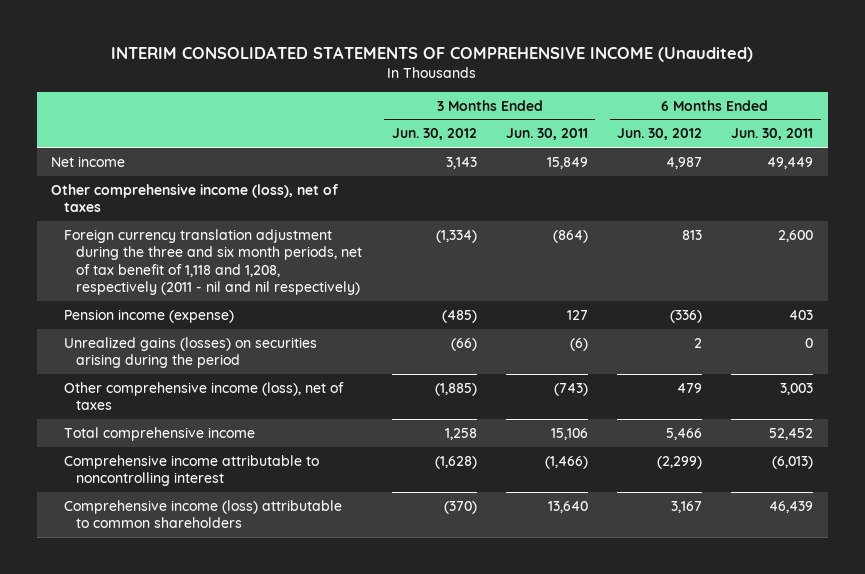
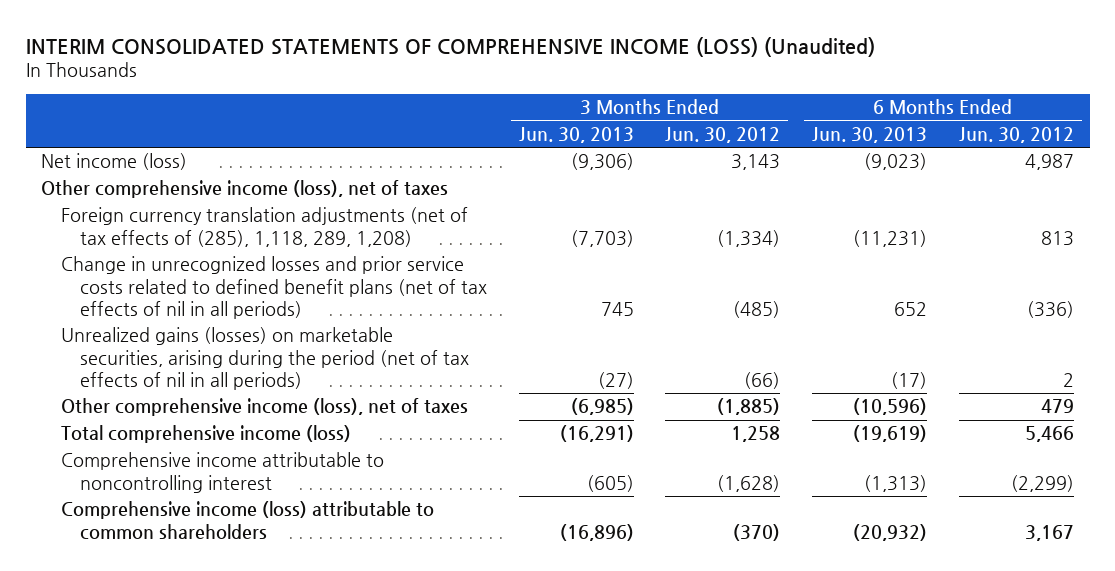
[111,45,754,62] INTERIM CONSOLIDATED STATEMENTS OF COMPREHENSIVE INCOME (Unaudited) -> [25,36,875,57] INTERIM CONSOLIDATED STATEMENTS OF COMPREHENSIVE INCOME (LOSS) (Unaudited)
[505,128,588,141] Jun. 30, 2011 -> none
[731,128,814,141] Jun. 30, 2011 -> none
none -> [518,127,634,144] Jun. 30, 2013
none -> [812,127,928,144] Jun. 30, 2013
[51,155,126,167] Net income -> [41,153,188,171] Net income (loss)
[63,228,363,295] Foreign currency translation adjustment during the three and six month periods, net of tax benefit of 1,118 and 1,208, respectively (2011 - nil and nil respectively) -> [60,207,468,247] Foreign currency translation adjustments (net of tax effects of (285), 1,118, 289, 1,208)
[63,308,234,323] Pension income (expense) -> [60,256,488,319] Change in unrecognized losses and prior service costs related to defined benefit plans (net of tax effects of nil in all periods)
[63,336,317,369] Unrealized gains (losses) on securities arising during the period -> [60,327,470,390] Unrealized gains (losses) on marketable securities, arising during the period (net of tax effects of nil in all periods)
[63,426,255,441] Total comprehensive income -> [60,425,351,444] Total comprehensive income (loss)

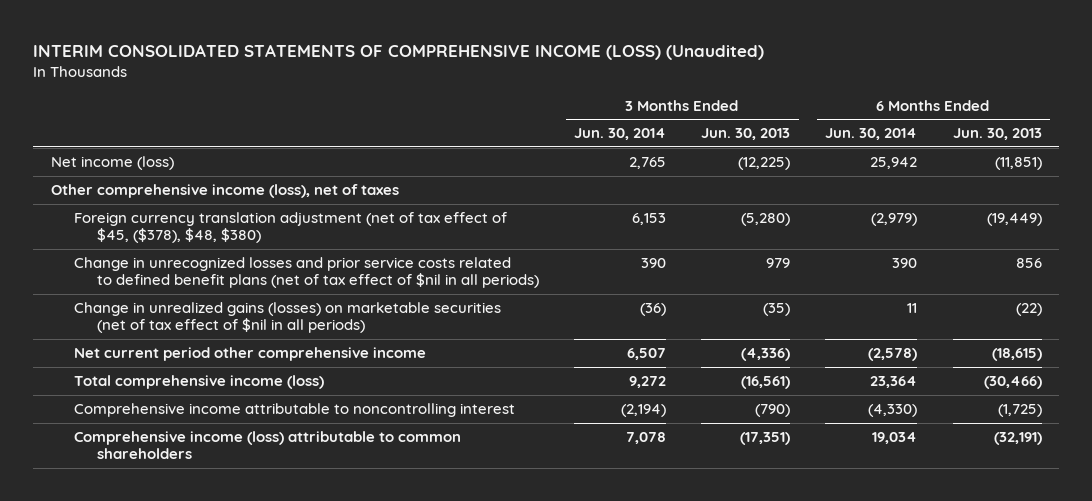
[665,127,781,144] Jun. 30, 2012 -> none
[958,127,1074,144] Jun. 30, 2012 -> none
none -> [574,128,667,141] Jun. 30, 2014
none -> [825,128,918,141] Jun. 30, 2014
[570,153,634,171] (9,306) -> [738,157,791,171] (12,225)
[864,153,928,171] (9,023) -> [994,157,1042,171] (11,851)
[60,207,468,247] Foreign currency translation adjustments (net of tax effects of (285), 1,118, 289, 1,208) -> [74,212,508,244] Foreign currency translation adjustment (net of tax effect of $45, ($378), $48, $380)
[570,229,634,247] (7,703) -> [741,213,791,227] (5,280)
[853,229,928,247] (11,231) -> [986,213,1042,227] (19,449)
[60,256,488,319] Change in unrecognized losses and prior service costs related to defined benefit plans (net of tax effects of nil in all periods) -> [74,257,540,289] Change in unrecognized losses and prior service costs related to defined benefit plans (net of tax effect of $nil in all periods)
[600,301,634,316] 745 -> [766,258,791,269] 979
[894,301,928,316] 652 -> [1015,258,1042,269] 856
[60,327,470,390] Unrealized gains (losses) on marketable securities, arising during the period (net of tax effects of nil in all periods) -> [74,302,502,334] Change in unrealized gains (losses) on marketable securities (net of tax effect of $nil in all periods)
[597,371,634,389] (27) -> [763,303,791,317] (35)
[891,371,928,389] (17) -> [1015,303,1042,317] (22)
[60,398,468,417] Other comprehensive income (loss), net of taxes -> [74,347,427,362] Net current period other comprehensive income
[570,398,634,416] (6,985) -> [741,348,791,362] (4,336)
[853,398,928,416] (10,596) -> [991,348,1042,362] (18,615)
[559,425,634,443] (16,291) -> [741,376,791,390] (16,561)
[853,425,928,443] (19,619) -> [983,376,1042,390] (30,466)
[586,474,634,492] (605) -> [755,404,791,418] (790)
[864,474,928,492] (1,313) -> [997,404,1042,418] (1,725)
[559,523,634,541] (16,896) -> [740,432,791,446] (17,351)
[853,523,928,541] (20,932) -> [993,432,1042,446] (32,191)

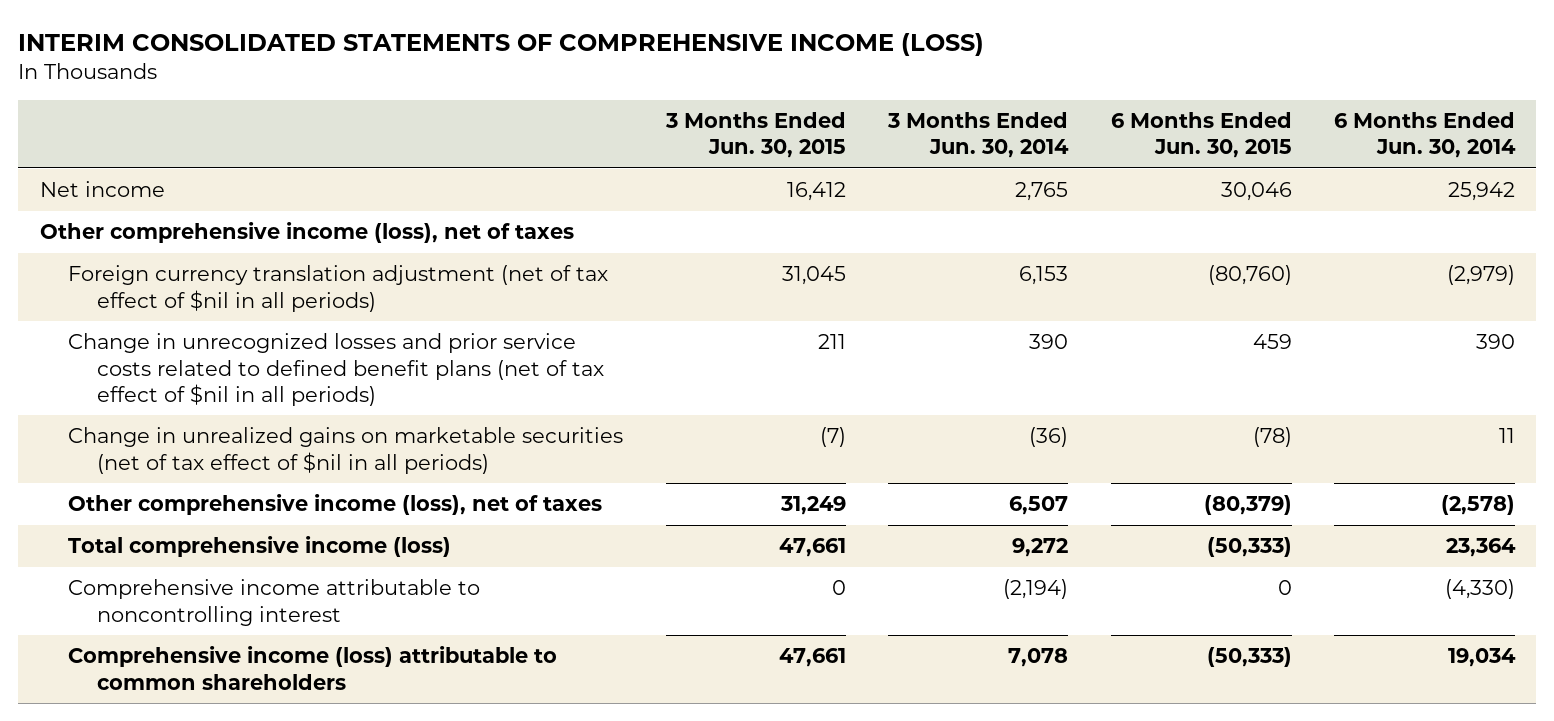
[33,43,765,60] INTERIM CONSOLIDATED STATEMENTS OF COMPREHENSIVE INCOME (LOSS) (Unaudited) -> [18,32,985,56] INTERIM CONSOLIDATED STATEMENTS OF COMPREHENSIVE INCOME (LOSS)
[701,128,791,141] Jun. 30, 2013 -> none
[952,128,1042,141] Jun. 30, 2013 -> none
none -> [664,111,846,159] 3 Months Ended Jun. 30, 2015
none -> [1110,111,1292,159] 6 Months Ended Jun. 30, 2015
[50,156,174,171] Net income (loss) -> [39,181,165,198] Net income
[74,212,508,244] Foreign currency translation adjustment (net of tax effect of $45, ($378), $48, $380) -> [68,265,609,312] Foreign currency translation adjustment (net of tax effect of $nil in all periods)
[74,302,502,334] Change in unrealized gains (losses) on marketable securities (net of tax effect of $nil in all periods) -> [68,427,624,474] Change in unrealized gains on marketable securities (net of tax effect of $nil in all periods)
[74,347,427,362] Net current period other comprehensive income -> [68,494,603,516] Other comprehensive income (loss), net of taxes

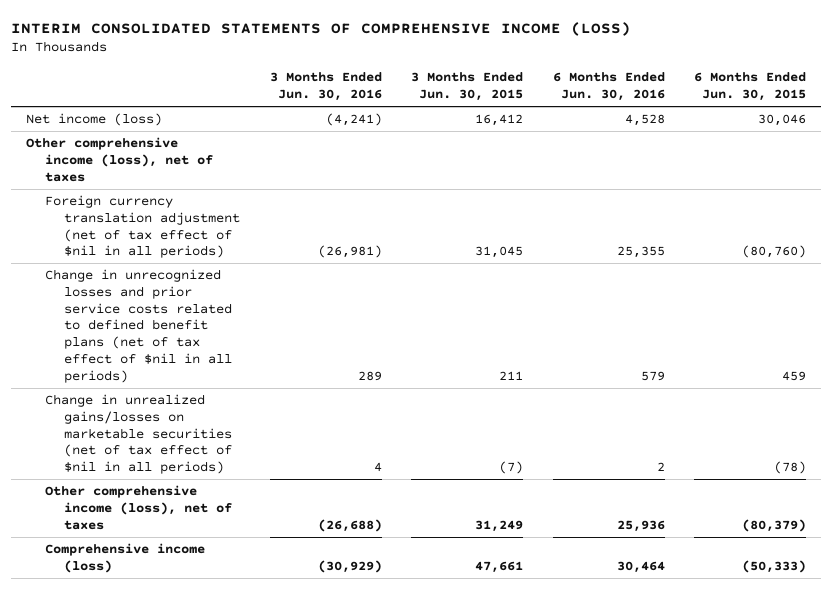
[887,111,1070,159] 3 Months Ended Jun. 30, 2014 -> none
[1333,111,1516,159] 6 Months Ended Jun. 30, 2014 -> none
none -> [269,72,382,102] 3 Months Ended Jun. 30, 2016
none -> [552,72,665,102] 6 Months Ended Jun. 30, 2016
[39,181,165,198] Net income -> [25,113,162,127] Net income (loss)
[68,427,624,474] Change in unrealized gains on marketable securities (net of tax effect of $nil in all periods) -> [44,394,233,475] Change in unrealized gains/losses on marketable securities (net of tax effect of $nil in all periods)
[68,579,481,626] Comprehensive income attributable to noncontrolling interest -> none
[68,646,558,690] Comprehensive income (loss) attributable to common shareholders -> none
[68,536,452,558] Total comprehensive income (loss) -> [44,543,205,573] Comprehensive income (loss)

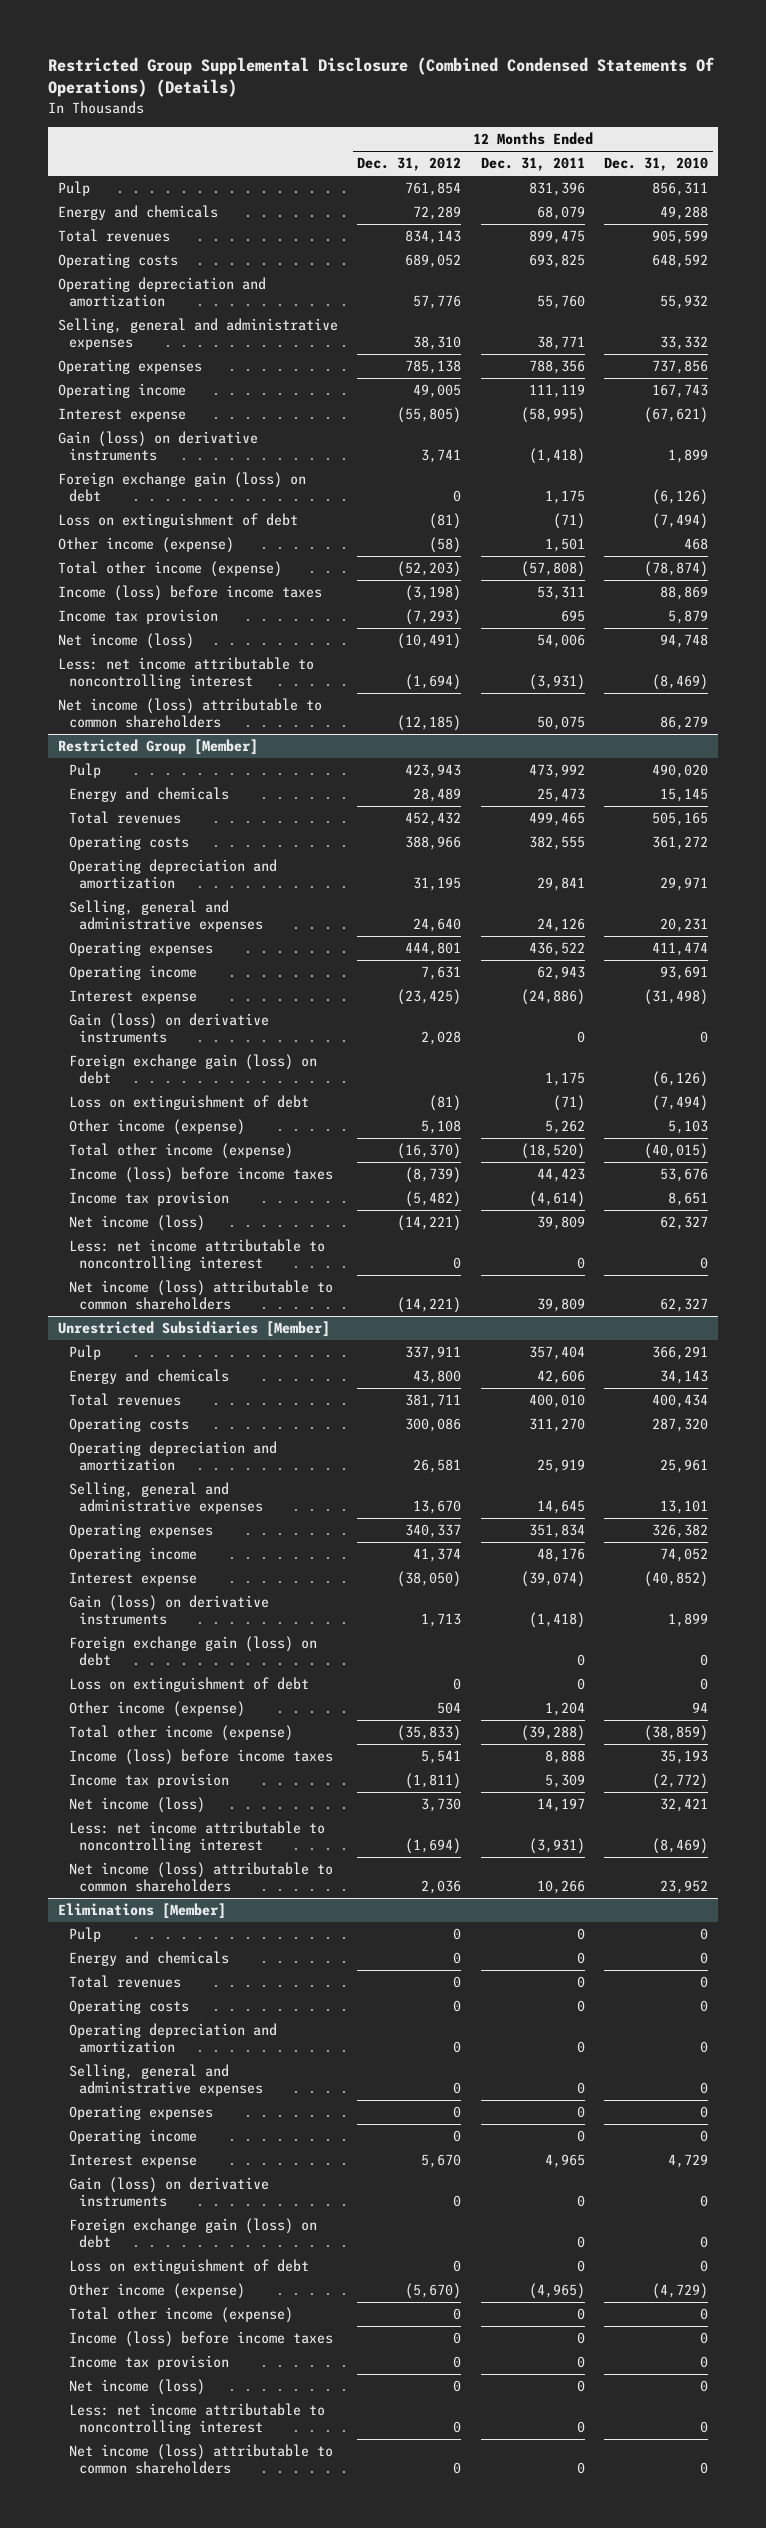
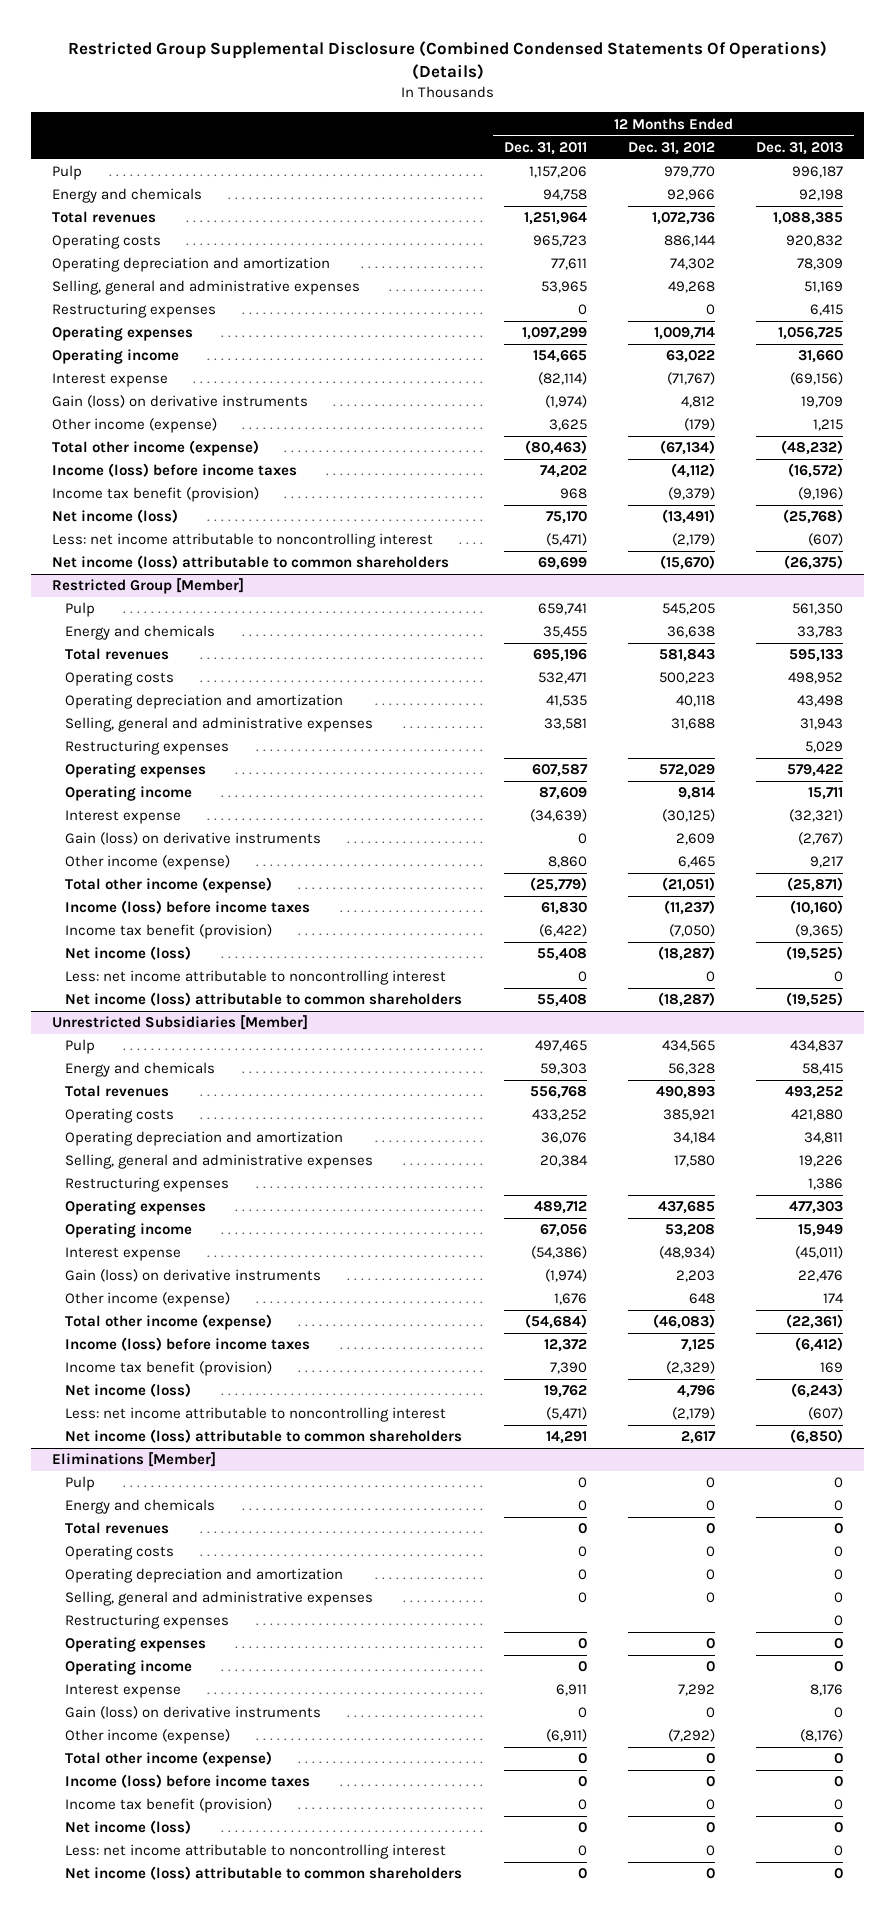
[604,157,709,172] Dec. 31, 2010 -> none
none -> [756,141,844,155] Dec. 31, 2013
[57,472,306,502] Foreign exchange gain (loss) on debt -> none
[57,513,298,529] Loss on extinguishment of debt -> none
[405,182,462,197] 761,854 -> [664,166,716,179] 979,770
[528,182,585,197] 831,396 -> [528,166,587,179] 1,157,206
[413,206,462,221] 72,289 -> [667,189,716,202] 92,966
[536,206,585,221] 68,079 -> [542,189,587,202] 94,758
[405,230,462,245] 834,143 -> [652,212,716,226] 1,072,736
[528,230,585,245] 899,475 -> [523,212,587,226] 1,251,964
[405,254,462,269] 689,052 -> [664,235,717,248] 886,144
[528,254,585,269] 693,825 -> [532,235,587,248] 965,723
[413,294,462,309] 57,776 -> [670,258,716,271] 74,302
[536,294,585,309] 55,760 -> [550,258,587,271] 77,611
[413,335,462,350] 38,310 -> [668,281,716,294] 49,268
[536,335,585,350] 38,771 -> [540,281,587,294] 53,965
none -> [51,303,216,319] Restructuring expenses
[405,360,462,375] 785,138 -> [654,327,716,341] 1,009,714
[528,360,585,375] 788,356 -> [521,327,587,341] 1,097,299
[413,384,462,399] 49,005 -> [666,350,716,364] 63,022
[528,384,585,399] 111,119 -> [532,350,587,364] 154,665
[397,407,462,424] (55,805) -> [667,372,716,386] (71,767)
[520,407,585,424] (58,995) -> [537,372,587,386] (82,114)
[421,448,462,463] 3,741 -> [681,396,716,409] 4,812
[528,447,585,464] (1,418) -> [544,395,587,409] (1,974)
[429,537,462,554] (58) -> [684,418,716,432] (179)
[544,538,585,553] 1,501 -> [548,419,587,432] 3,625
[397,561,462,578] (52,203) -> [660,440,716,456] (67,134)
[520,561,585,578] (57,808) -> [524,440,587,456] (80,463)
[405,585,462,602] (3,198) -> [671,463,716,479] (4,112)
[536,586,585,601] 53,311 -> [539,465,587,479] 74,202
[57,609,218,625] Income tax provision -> [51,487,259,503] Income tax benefit (provision)
[405,609,462,626] (7,293) -> [668,487,716,501] (9,379)
[560,610,585,623] 695 -> [559,488,587,500] 968
[397,633,462,650] (10,491) -> [662,509,716,525] (13,491)
[536,634,585,649] 54,006 -> [545,511,587,525] 75,170
[405,673,462,690] (1,694) -> [672,533,716,547] (2,179)
[528,673,585,690] (3,931) -> [545,533,587,547] (5,471)
[397,714,462,731] (12,185) -> [660,555,716,571] (15,670)
[536,715,585,730] 50,075 -> [537,557,587,571] 69,699
[68,1054,317,1084] Foreign exchange gain (loss) on debt -> none
[68,1095,309,1111] Loss on extinguishment of debt -> none
[405,764,462,779] 423,943 -> [662,603,716,616] 545,205
[528,764,585,779] 473,992 -> [537,603,587,616] 659,741
[413,788,462,803] 28,489 -> [667,626,716,639] 36,638
[536,788,585,803] 25,473 -> [542,626,587,639] 35,455
[405,812,462,827] 452,432 -> [659,649,716,663] 581,843
[528,812,585,827] 499,465 -> [532,649,587,663] 695,196
[405,836,462,851] 388,966 -> [659,672,716,685] 500,223
[528,836,585,851] 382,555 -> [537,672,587,685] 532,471
[413,876,462,891] 31,195 -> [676,695,716,708] 40,118
[536,876,585,891] 29,841 -> [545,695,587,708] 41,535
[413,917,462,932] 24,640 -> [671,718,716,731] 31,688
[536,917,585,932] 24,126 -> [543,718,587,731] 33,581
none -> [65,740,230,756] Restructuring expenses
[405,942,462,957] 444,801 -> [659,764,716,778] 572,029
[528,942,585,957] 436,522 -> [531,764,588,778] 607,587
[421,966,462,981] 7,631 -> [678,787,716,801] 9,814
[536,966,585,981] 62,943 -> [538,787,587,801] 87,609
[397,989,462,1006] (23,425) -> [662,809,716,823] (30,125)
[520,989,585,1006] (24,886) -> [529,809,587,823] (34,639)
[421,1030,462,1045] 2,028 -> [676,833,716,846] 2,609
[421,1120,462,1135] 5,108 -> [678,856,716,869] 6,465
[544,1120,585,1135] 5,262 -> [547,856,587,869] 8,860
[397,1143,462,1160] (16,370) -> [662,877,716,893] (21,051)
[520,1143,585,1160] (18,520) -> [529,877,587,893] (25,779)
[405,1167,462,1184] (8,739) -> [664,900,716,916] (11,237)
[536,1168,585,1183] 44,423 -> [540,902,587,916] 61,830
[68,1191,229,1207] Income tax provision -> [65,924,273,940] Income tax benefit (provision)
[405,1191,462,1208] (5,482) -> [669,924,716,938] (7,050)
[528,1191,585,1208] (4,614) -> [538,924,587,938] (6,422)
[397,1215,462,1232] (14,221) -> [658,946,716,962] (18,287)
[536,1216,585,1231] 39,809 -> [536,948,587,962] 55,408
[397,1296,462,1313] (14,221) -> [658,992,716,1008] (18,287)
[536,1297,585,1312] 39,809 -> [536,994,587,1008] 55,408
[68,1636,317,1666] Foreign exchange gain (loss) on debt -> none
[68,1677,309,1693] Loss on extinguishment of debt -> none
[405,1346,462,1361] 337,911 -> [662,1040,716,1053] 434,565
[528,1346,585,1361] 357,404 -> [534,1040,587,1053] 497,465
[413,1370,462,1385] 43,800 -> [668,1063,716,1076] 56,328
[536,1370,585,1385] 42,606 -> [539,1063,587,1076] 59,303
[405,1394,462,1409] 381,711 -> [656,1086,716,1100] 490,893
[528,1394,585,1409] 400,010 -> [529,1086,587,1100] 556,768
[405,1418,462,1433] 300,086 -> [663,1109,716,1122] 385,921
[528,1418,585,1433] 311,270 -> [531,1109,587,1122] 433,252
[413,1458,462,1473] 26,581 -> [673,1132,717,1145] 34,184
[536,1458,585,1473] 25,919 -> [540,1132,587,1145] 36,076
[413,1499,462,1514] 13,670 -> [674,1155,716,1168] 17,580
[536,1499,585,1514] 14,645 -> [539,1155,588,1168] 20,384
none -> [65,1177,230,1193] Restructuring expenses
[405,1524,462,1539] 340,337 -> [658,1201,716,1215] 437,685
[528,1524,585,1539] 351,834 -> [533,1201,587,1215] 489,712
[413,1548,462,1563] 41,374 -> [665,1224,716,1238] 53,208
[536,1548,585,1563] 48,176 -> [539,1224,587,1238] 67,056
[397,1571,462,1588] (38,050) -> [659,1246,716,1260] (48,934)
[520,1571,585,1588] (39,074) -> [530,1246,587,1260] (54,386)
[421,1612,462,1627] 1,713 -> [676,1270,716,1283] 2,203
[528,1611,585,1628] (1,418) -> [544,1269,587,1283] (1,974)
[437,1702,462,1715] 504 -> [689,1293,716,1305] 648
[544,1702,585,1717] 1,204 -> [553,1293,587,1306] 1,676
[397,1725,462,1742] (35,833) -> [653,1314,716,1330] (46,083)
[520,1725,585,1742] (39,288) -> [524,1314,587,1330] (54,684)
[421,1750,462,1765] 5,541 -> [681,1339,716,1353] 7,125
[544,1750,585,1765] 8,888 -> [543,1339,587,1353] 12,372
[68,1773,229,1789] Income tax provision -> [65,1361,273,1377] Income tax benefit (provision)
[405,1773,462,1790] (1,811) -> [666,1361,716,1375] (2,329)
[544,1774,585,1789] 5,309 -> [549,1362,587,1375] 7,390
[421,1798,462,1813] 3,730 -> [677,1385,716,1399] 4,796
[536,1798,585,1813] 14,197 -> [543,1385,587,1399] 19,762
[405,1837,462,1854] (1,694) -> [672,1407,716,1421] (2,179)
[528,1837,585,1854] (3,931) -> [545,1407,587,1421] (5,471)
[421,1879,462,1894] 2,036 -> [681,1431,717,1445] 2,617
[536,1879,585,1894] 10,266 -> [545,1431,587,1445] 14,291
none -> [65,1614,230,1630] Restructuring expenses
[421,2154,462,2169] 5,670 -> [678,1684,716,1697] 7,292
[544,2154,585,2169] 4,965 -> [555,1684,587,1697] 6,911
[68,2218,317,2248] Foreign exchange gain (loss) on debt -> none
[68,2259,309,2275] Loss on extinguishment of debt -> none
[405,2283,462,2300] (5,670) -> [668,1729,716,1743] (7,292)
[528,2283,585,2300] (4,965) -> [545,1729,587,1743] (6,911)
[68,2355,229,2371] Income tax provision -> [65,1798,273,1814] Income tax benefit (provision)

